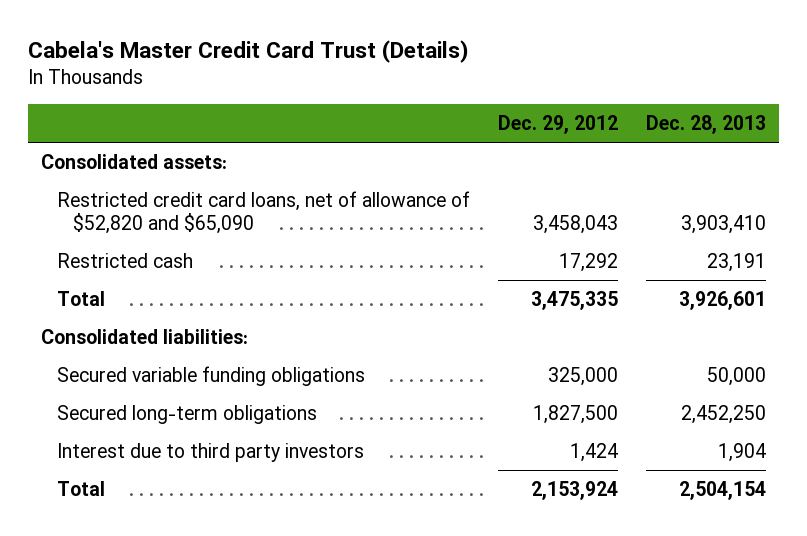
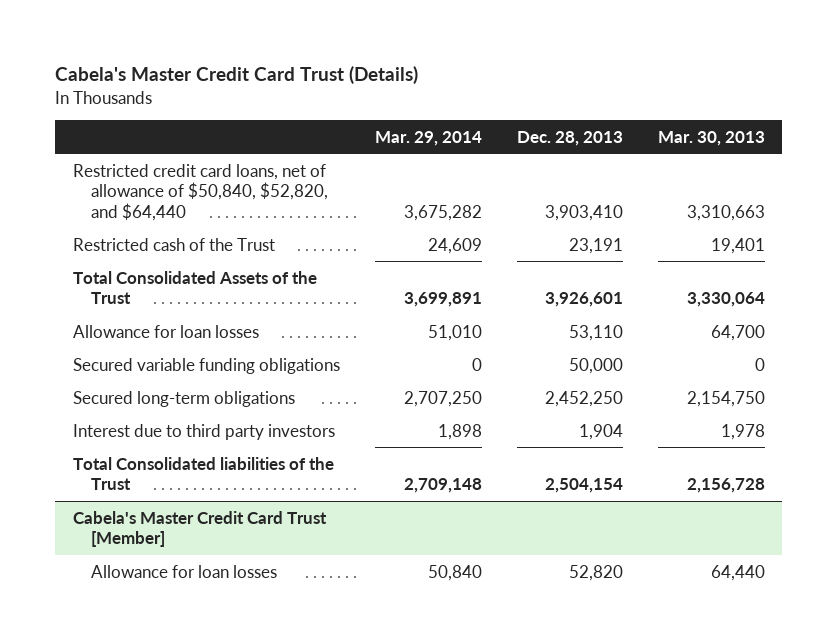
[497,115,618,135] Dec. 29, 2012 -> none
none -> [374,130,482,146] Mar. 29, 2014
none -> [657,130,765,146] Mar. 30, 2013
[41,153,228,169] Consolidated assets: -> none
[41,328,249,344] Consolidated liabilities: -> none
[57,190,471,234] Restricted credit card loans, net of allowance of $52,820 and $65,090 -> [72,163,329,221] Restricted credit card loans, net of allowance of $50,840, $52,820, and $64,440
[57,252,194,268] Restricted cash -> [72,237,275,251] Restricted cash of the Trust
[57,290,106,306] Total -> [72,270,317,305] Total Consolidated Assets of the Trust
none -> [72,324,259,338] Allowance for loan losses
[57,480,106,496] Total -> [72,456,334,491] Total Consolidated liabilities of the Trust
none -> [72,510,327,548] Cabela's Master Credit Card Trust [Member]
none -> [91,564,278,578] Allowance for loan losses

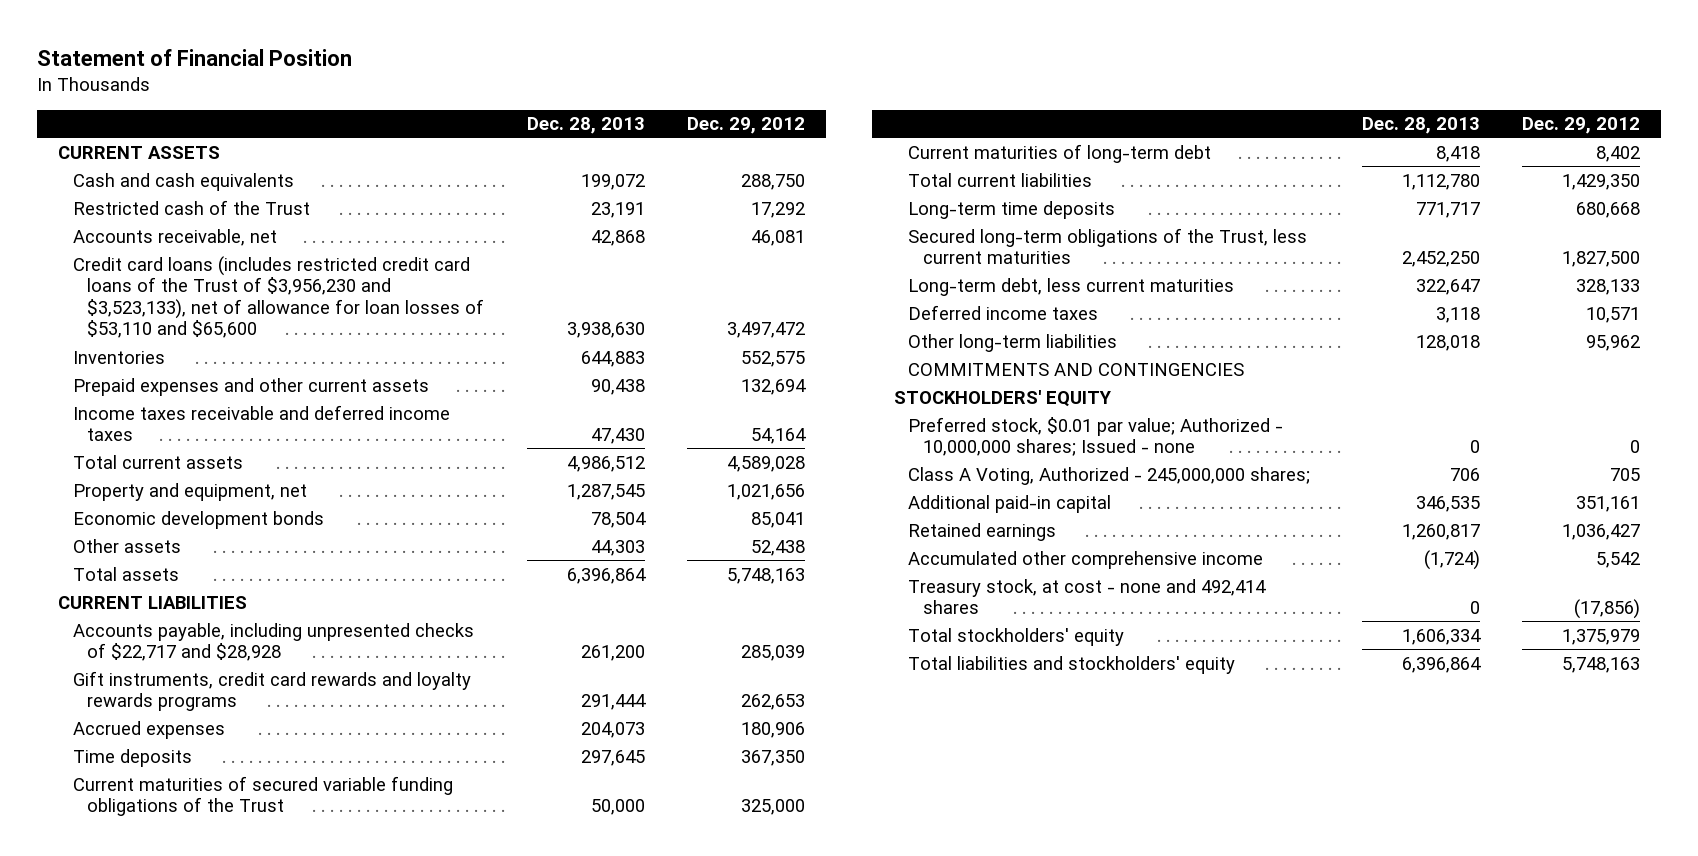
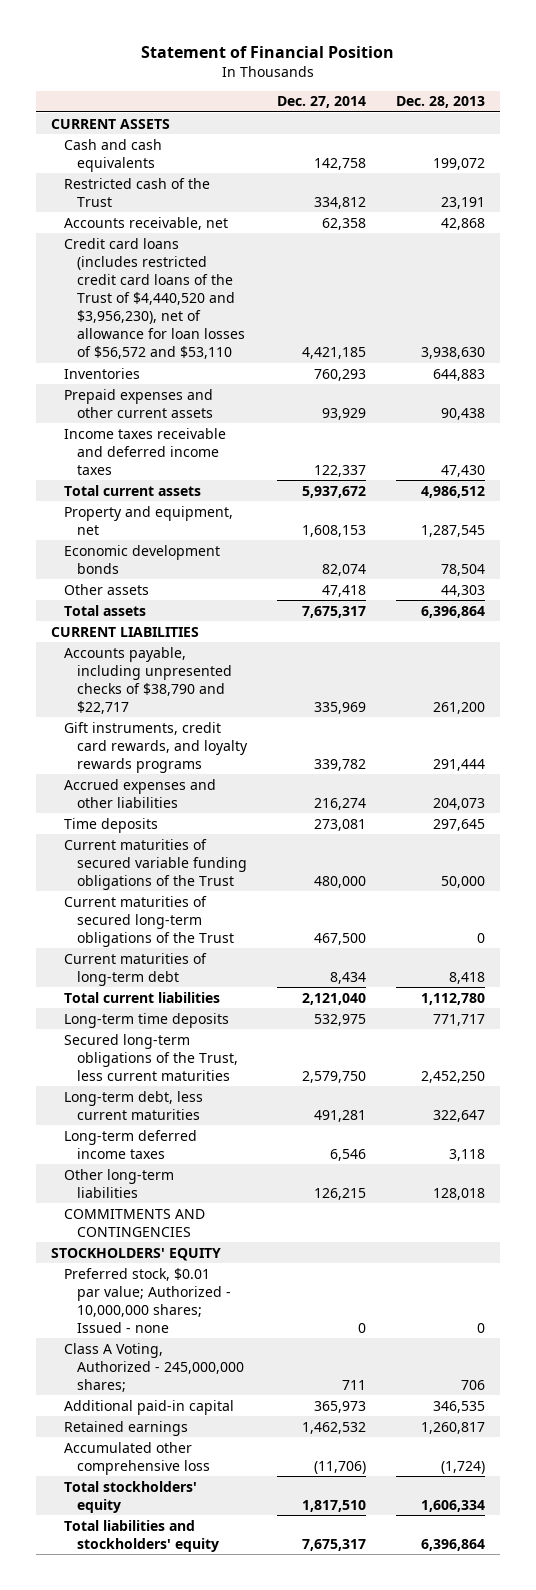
[686,117,805,135] Dec. 29, 2012 -> none
none -> [276,96,366,109] Dec. 27, 2014
[72,255,485,339] Credit card loans (includes restricted credit card loans of the Trust of $3,956,230 and $3,523,133), net of allowance for loan losses of $53,110 and $65,600 -> [63,237,245,359] Credit card loans (includes restricted credit card loans of the Trust of $4,440,520 and $3,956,230), net of allowance for loan losses of $56,572 and $53,110
[72,622,474,662] Accounts payable, including unpresented checks of $22,717 and $28,928 -> [63,646,232,714] Accounts payable, including unpresented checks of $38,790 and $22,717
[72,670,471,712] Gift instruments, credit card rewards and loyalty rewards programs -> [63,721,248,773] Gift instruments, credit card rewards, and loyalty rewards programs
[72,720,225,739] Accrued expenses -> [63,778,216,808] Accrued expenses and other liabilities
none -> [63,895,234,947] Current maturities of secured long-term obligations of the Trust
[908,304,1099,320] Deferred income taxes -> [63,1129,197,1159] Long-term deferred income taxes
[908,578,1267,615] Treasury stock, at cost - none and 492,414 shares -> none
[908,550,1264,569] Accumulated other comprehensive income -> [63,1441,210,1475] Accumulated other comprehensive loss

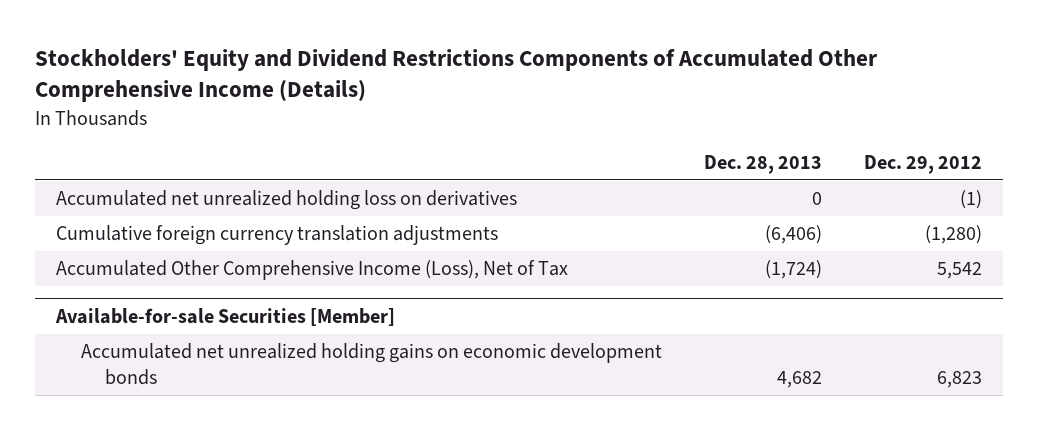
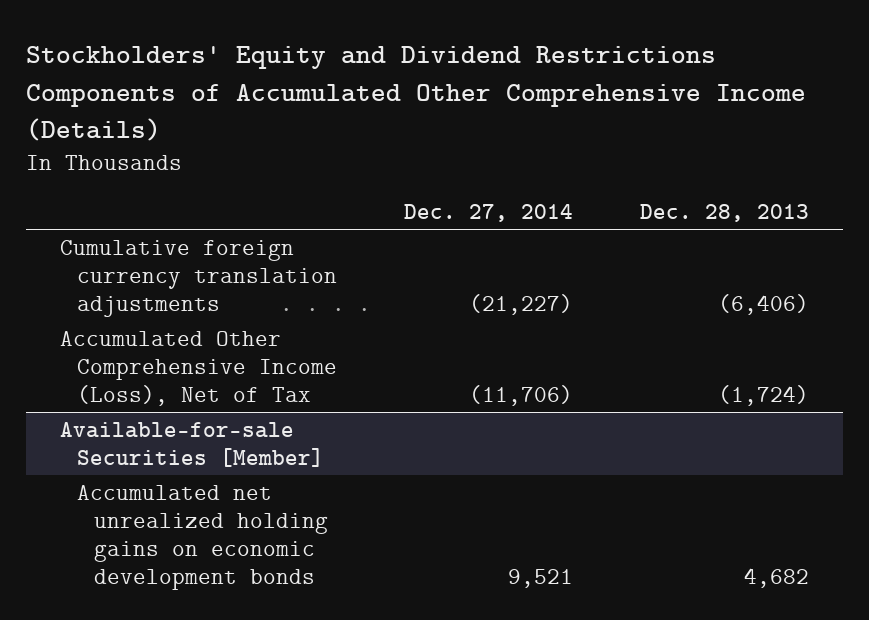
[864,154,983,174] Dec. 29, 2012 -> none
none -> [404,203,574,222] Dec. 27, 2014
[55,190,517,211] Accumulated net unrealized holding loss on derivatives -> none

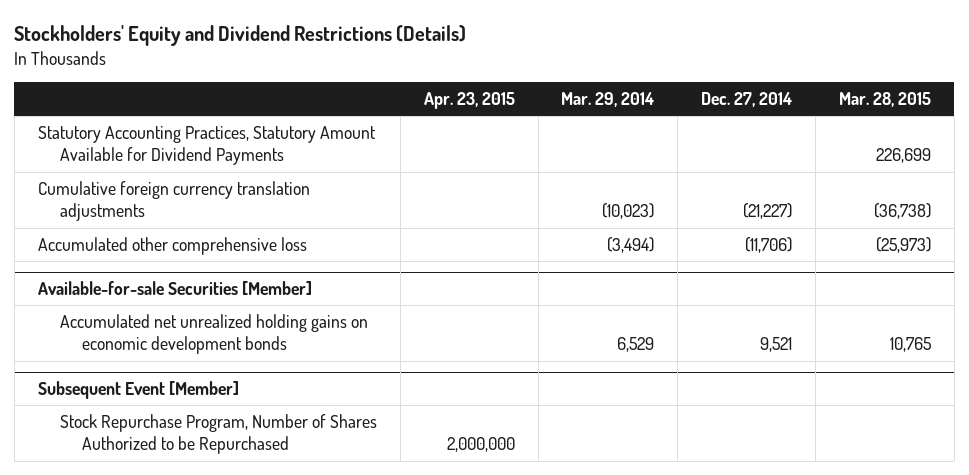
[26,46,807,141] Stockholders' Equity and Dividend Restrictions Components of Accumulated Other Comprehensive Income (Details) -> [14,25,467,47] Stockholders' Equity and Dividend Restrictions (Details)
[640,203,810,222] Dec. 28, 2013 -> none
none -> [423,91,515,109] Apr. 23, 2015
none -> [561,91,655,107] Mar. 29, 2014
none -> [838,91,931,107] Mar. 28, 2015
none -> [37,125,376,166] Statutory Accounting Practices, Statutory Amount Available for Dividend Payments
[59,330,338,406] Accumulated Other Comprehensive Income (Loss), Net of Tax -> [37,236,307,255] Accumulated other comprehensive loss
none -> [37,381,239,400] Subsequent Event [Member]
none -> [59,413,377,455] Stock Repurchase Program, Number of Shares Authorized to be Repurchased

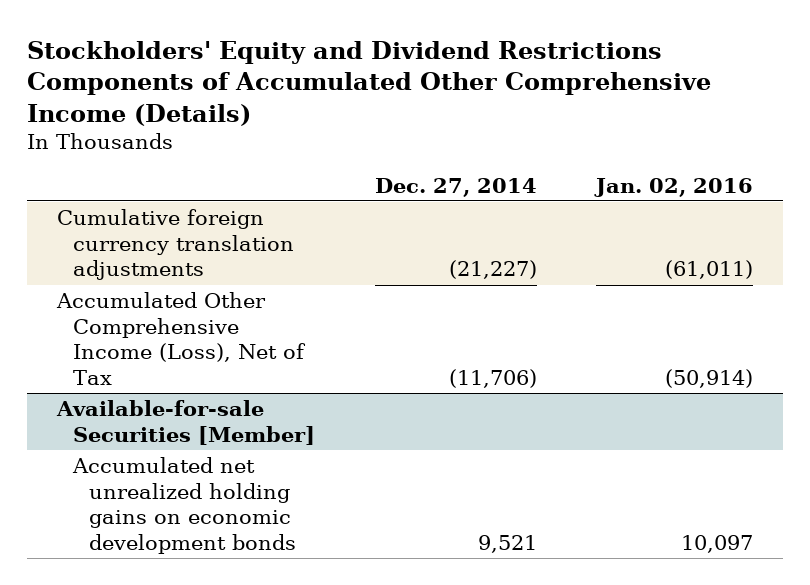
[14,25,467,47] Stockholders' Equity and Dividend Restrictions (Details) -> [27,40,712,126] Stockholders' Equity and Dividend Restrictions Components of Accumulated Other Comprehensive Income (Details)
[423,91,515,109] Apr. 23, 2015 -> none
[561,91,655,107] Mar. 29, 2014 -> none
[838,91,931,107] Mar. 28, 2015 -> none
none -> [594,177,754,197] Jan. 02, 2016
[37,125,376,166] Statutory Accounting Practices, Statutory Amount Available for Dividend Payments -> none
[37,236,307,255] Accumulated other comprehensive loss -> [55,292,307,386] Accumulated Other Comprehensive Income (Loss), Net of Tax
[37,381,239,400] Subsequent Event [Member] -> none
[59,413,377,455] Stock Repurchase Program, Number of Shares Authorized to be Repurchased -> none

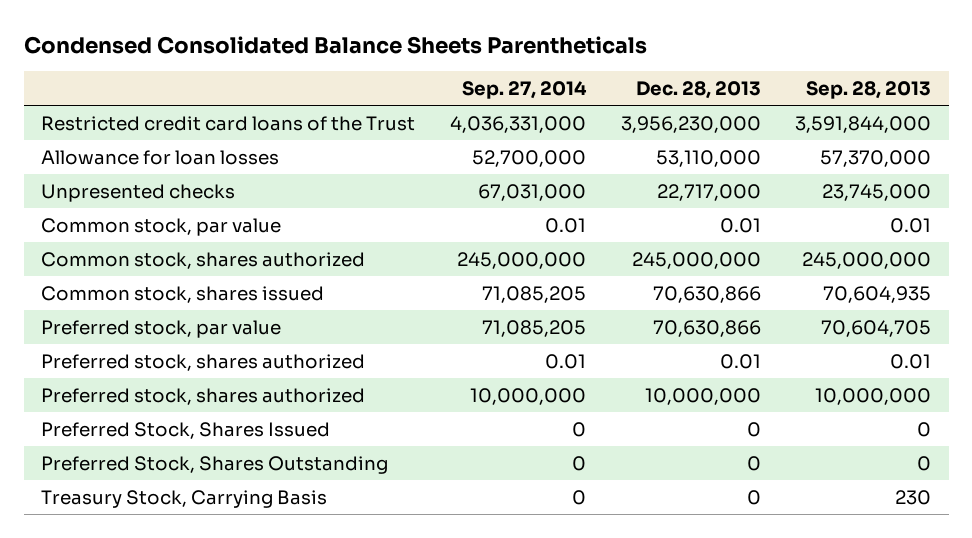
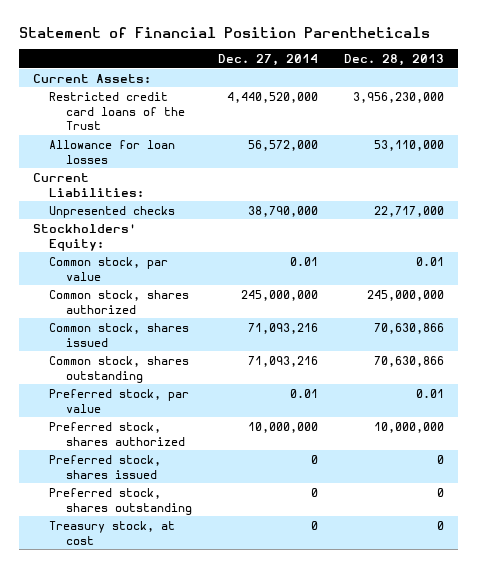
[23,35,647,54] Condensed Consolidated Balance Sheets Parentheticals -> [19,26,431,38] Statement of Financial Position Parentheticals
[461,80,587,99] Sep. 27, 2014 -> none
[806,80,932,99] Sep. 28, 2013 -> none
none -> [218,54,319,67] Dec. 27, 2014
none -> [32,73,151,83] Current Assets:
none -> [32,172,145,197] Current Liabilities:
none -> [32,223,136,251] Stockholders' Equity:
[41,353,366,371] Preferred stock, shares authorized -> none
none -> [49,355,190,383] Common stock, shares outstanding
[652,319,761,337] 70,630,866 -> [416,388,445,398] 0.01
[41,421,331,439] Preferred Stock, Shares Issued -> [49,454,162,479] Preferred stock, shares issued
[41,455,389,474] Preferred Stock, Shares Outstanding -> [49,487,192,515] Preferred stock, shares outstanding
[41,489,328,508] Treasury Stock, Carrying Basis -> [49,520,176,545] Treasury stock, at cost

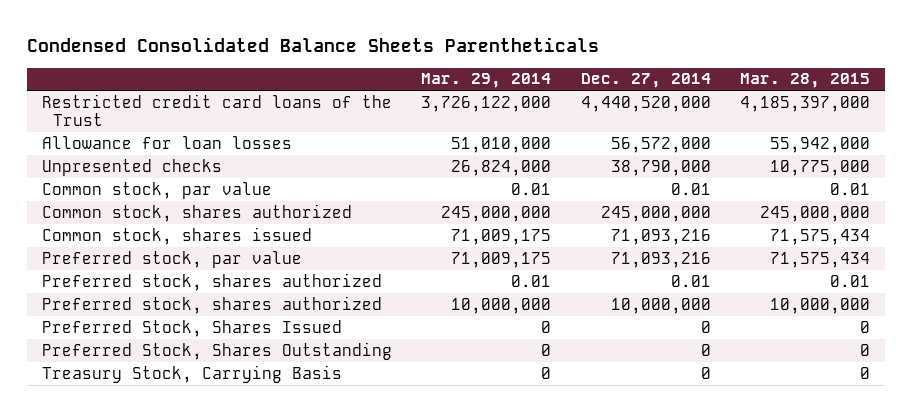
[19,26,431,38] Statement of Financial Position Parentheticals -> [27,36,600,52] Condensed Consolidated Balance Sheets Parentheticals
[344,54,445,67] Dec. 28, 2013 -> none
none -> [421,73,552,89] Mar. 29, 2014
none -> [740,73,871,89] Mar. 28, 2015
[32,73,151,83] Current Assets: -> none
[32,172,145,197] Current Liabilities: -> none
[32,223,136,251] Stockholders' Equity: -> none
[49,355,190,383] Common stock, shares outstanding -> [41,250,302,268] Preferred stock, par value
[49,388,190,413] Preferred stock, par value -> [41,272,382,291] Preferred stock, shares authorized
[49,454,162,479] Preferred stock, shares issued -> [41,319,342,337] Preferred Stock, Shares Issued
[49,487,192,515] Preferred stock, shares outstanding -> [41,341,392,360] Preferred Stock, Shares Outstanding
[49,520,176,545] Treasury stock, at cost -> [41,364,342,383] Treasury Stock, Carrying Basis

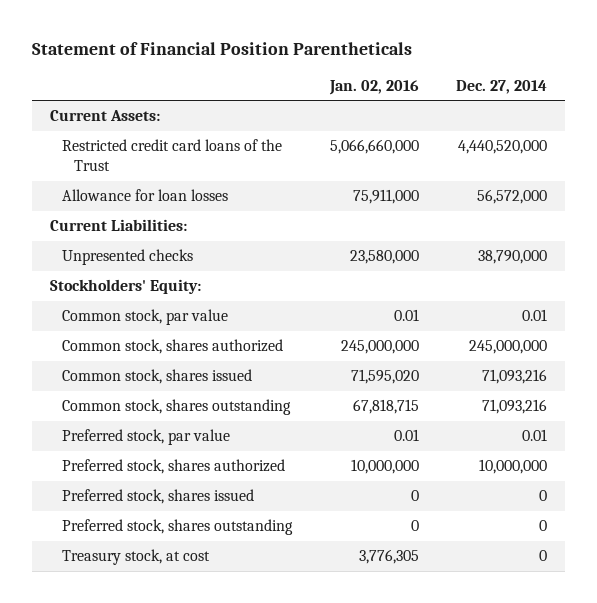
[27,36,600,52] Condensed Consolidated Balance Sheets Parentheticals -> [31,42,412,56] Statement of Financial Position Parentheticals
[421,73,552,89] Mar. 29, 2014 -> none
[740,73,871,89] Mar. 28, 2015 -> none
none -> [328,79,419,95] Jan. 02, 2016
none -> [50,110,161,122] Current Assets:
none -> [50,219,188,232] Current Liabilities:
none -> [50,279,202,295] Stockholders' Equity:
[41,272,382,291] Preferred stock, shares authorized -> none
none -> [62,399,292,416] Common stock, shares outstanding
[610,251,711,268] 71,093,216 -> [521,429,547,442] 0.01
[41,319,342,337] Preferred Stock, Shares Issued -> [62,489,255,505] Preferred stock, shares issued
[41,341,392,360] Preferred Stock, Shares Outstanding -> [62,519,294,536] Preferred stock, shares outstanding
[41,364,342,383] Treasury Stock, Carrying Basis -> [62,549,211,566] Treasury stock, at cost

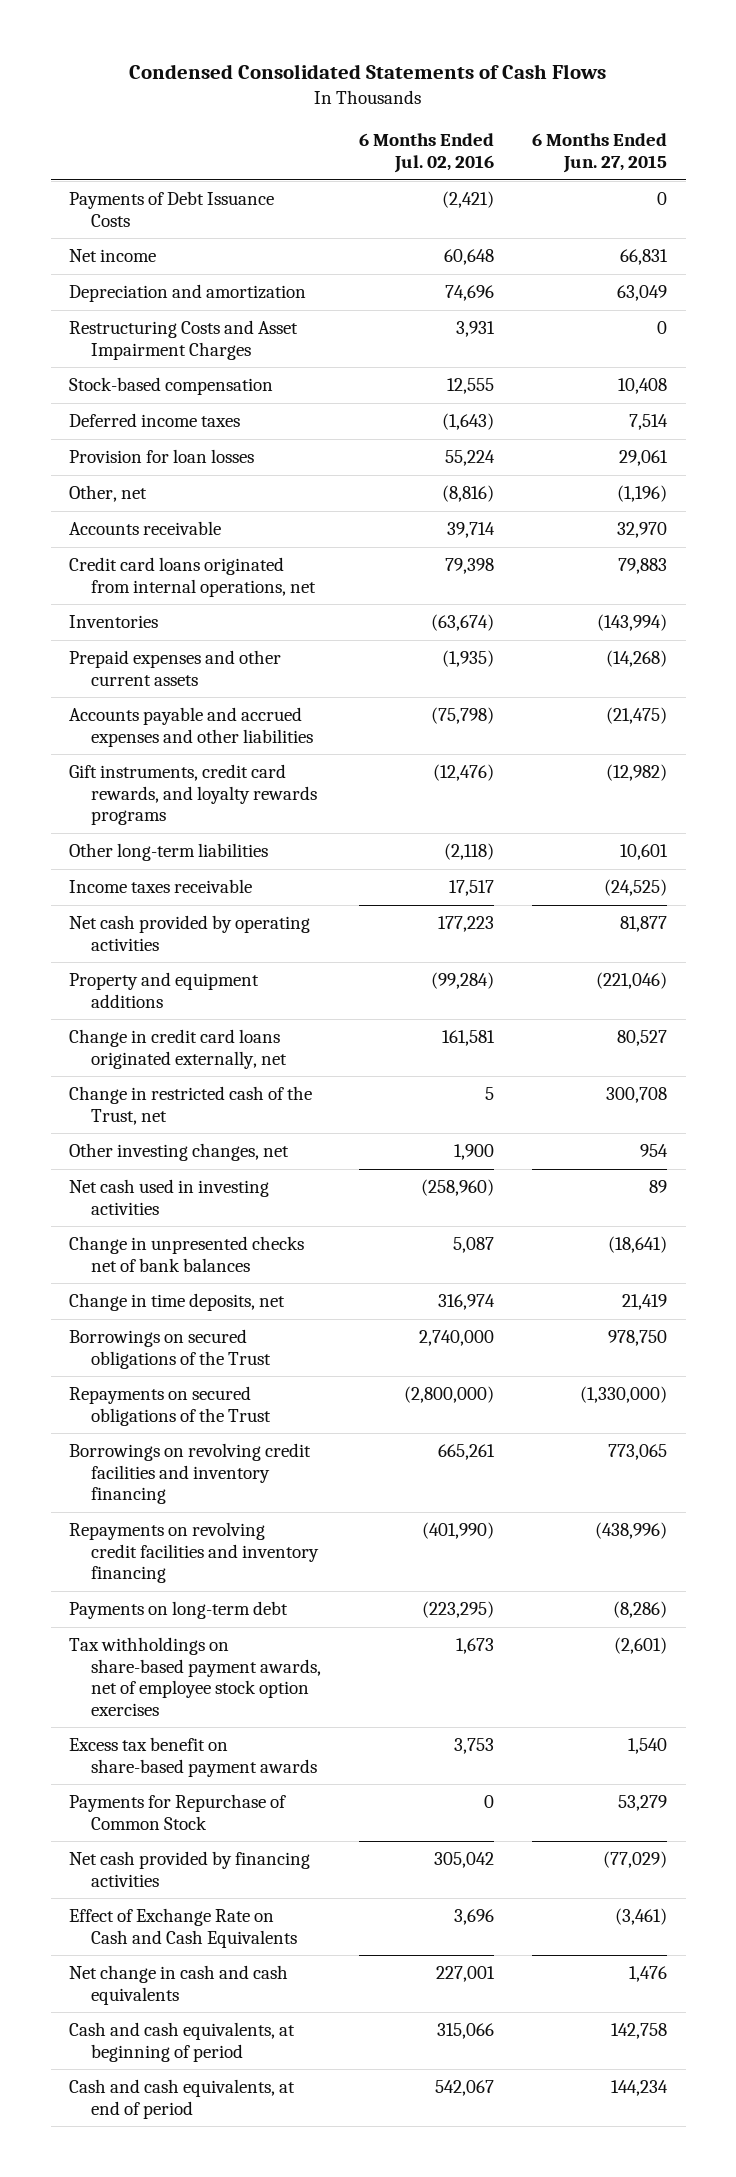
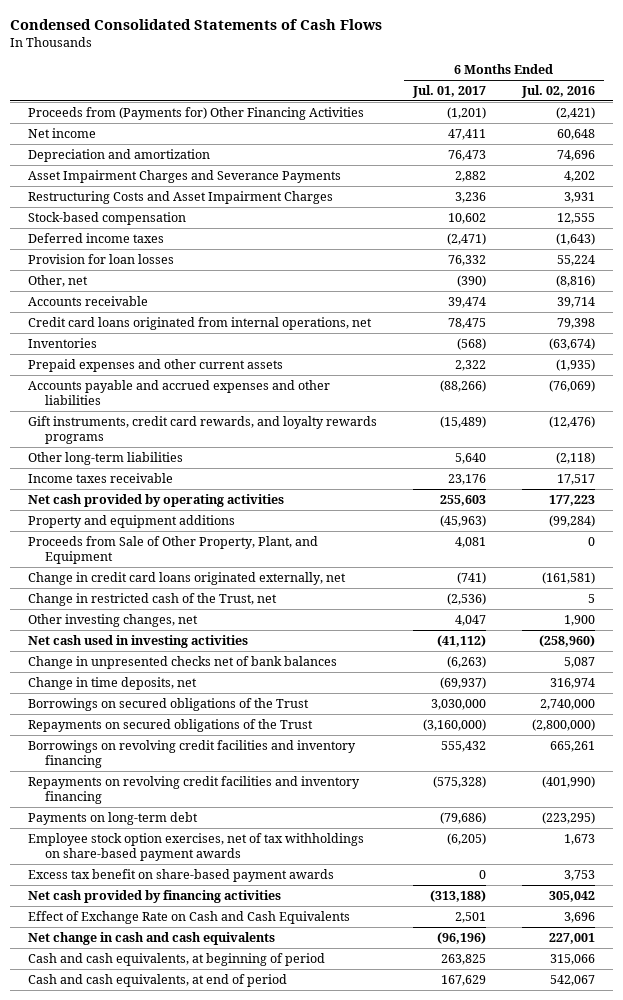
[531,133,667,173] 6 Months Ended Jun. 27, 2015 -> none
none -> [412,84,487,98] Jul. 01, 2017
[69,191,275,227] Payments of Debt Issuance Costs -> [28,106,365,120] Proceeds from (Payments for) Other Financing Activities
none -> [28,169,342,183] Asset Impairment Charges and Severance Payments
[431,707,495,725] (75,798) -> [548,379,595,392] (76,069)
none -> [28,535,319,565] Proceeds from Sale of Other Property, Plant, and Equipment
[442,1030,496,1047] 161,581 -> [541,571,595,584] (161,581)
[69,1637,322,1716] Tax withholdings on share-based payment awards, net of employee stock option exercises -> [28,832,365,862] Employee stock option exercises, net of tax withholdings on share-based payment awards
[69,1794,287,1830] Payments for Repurchase of Common Stock -> none

